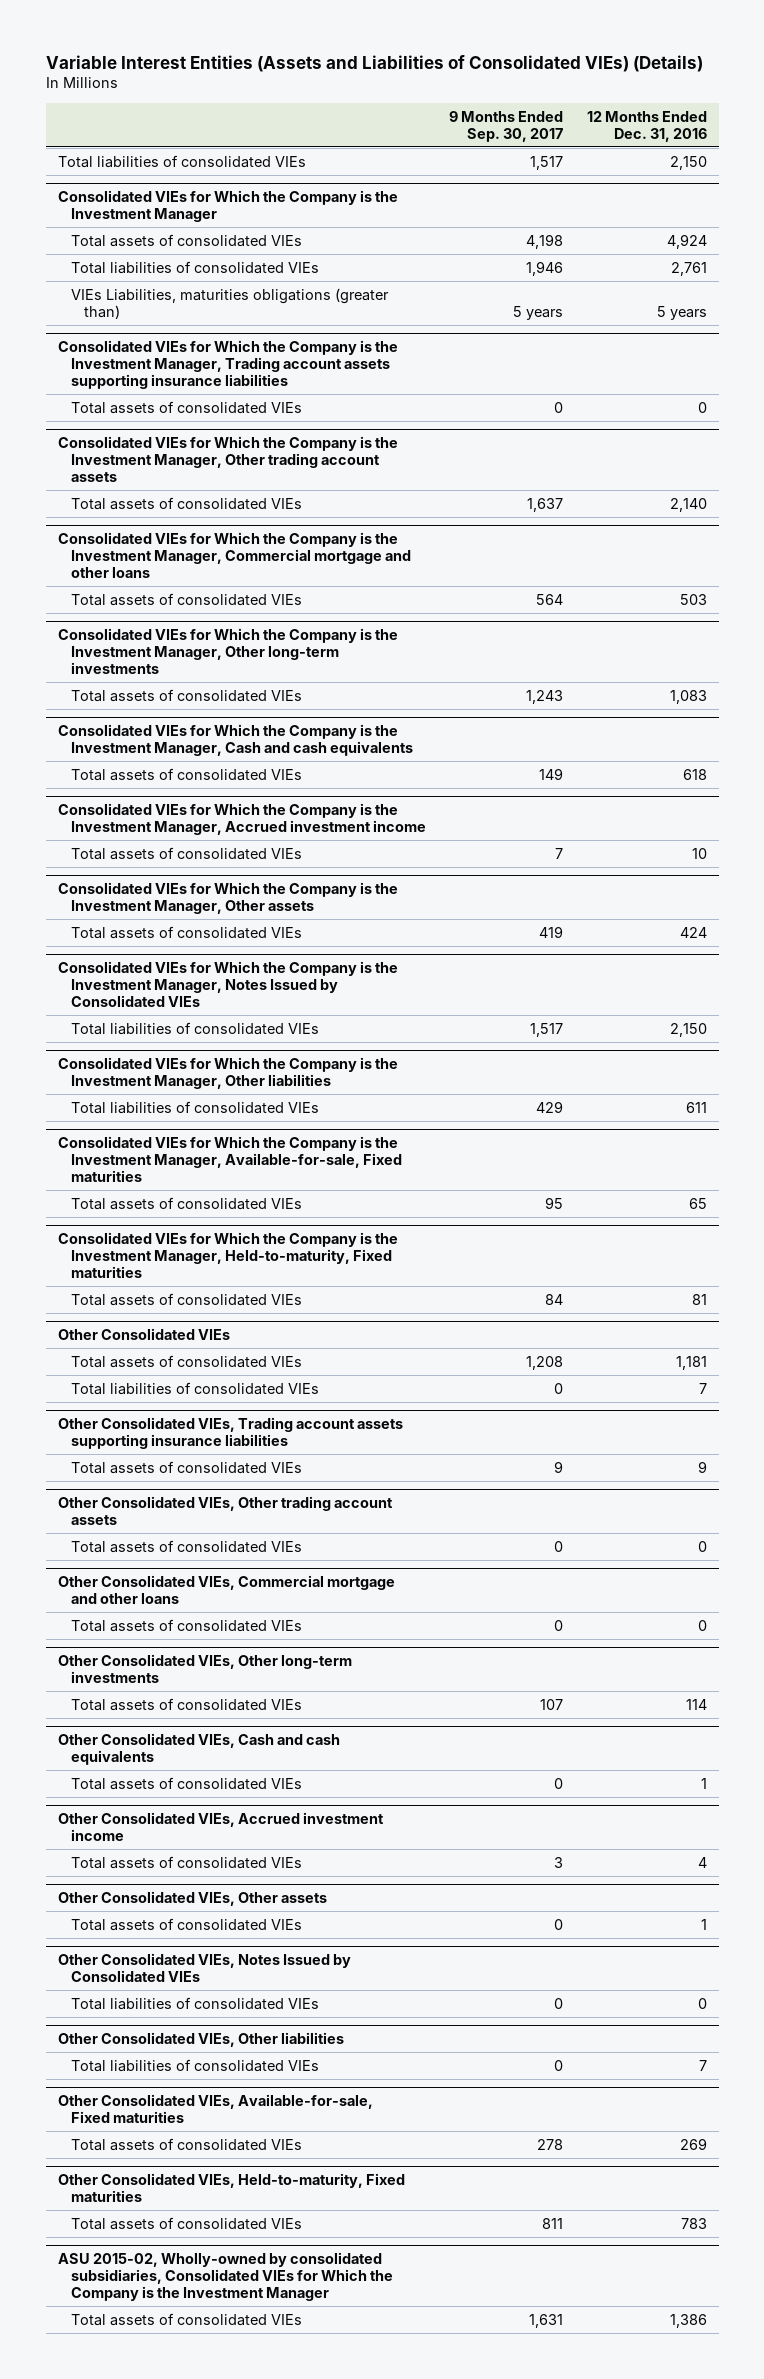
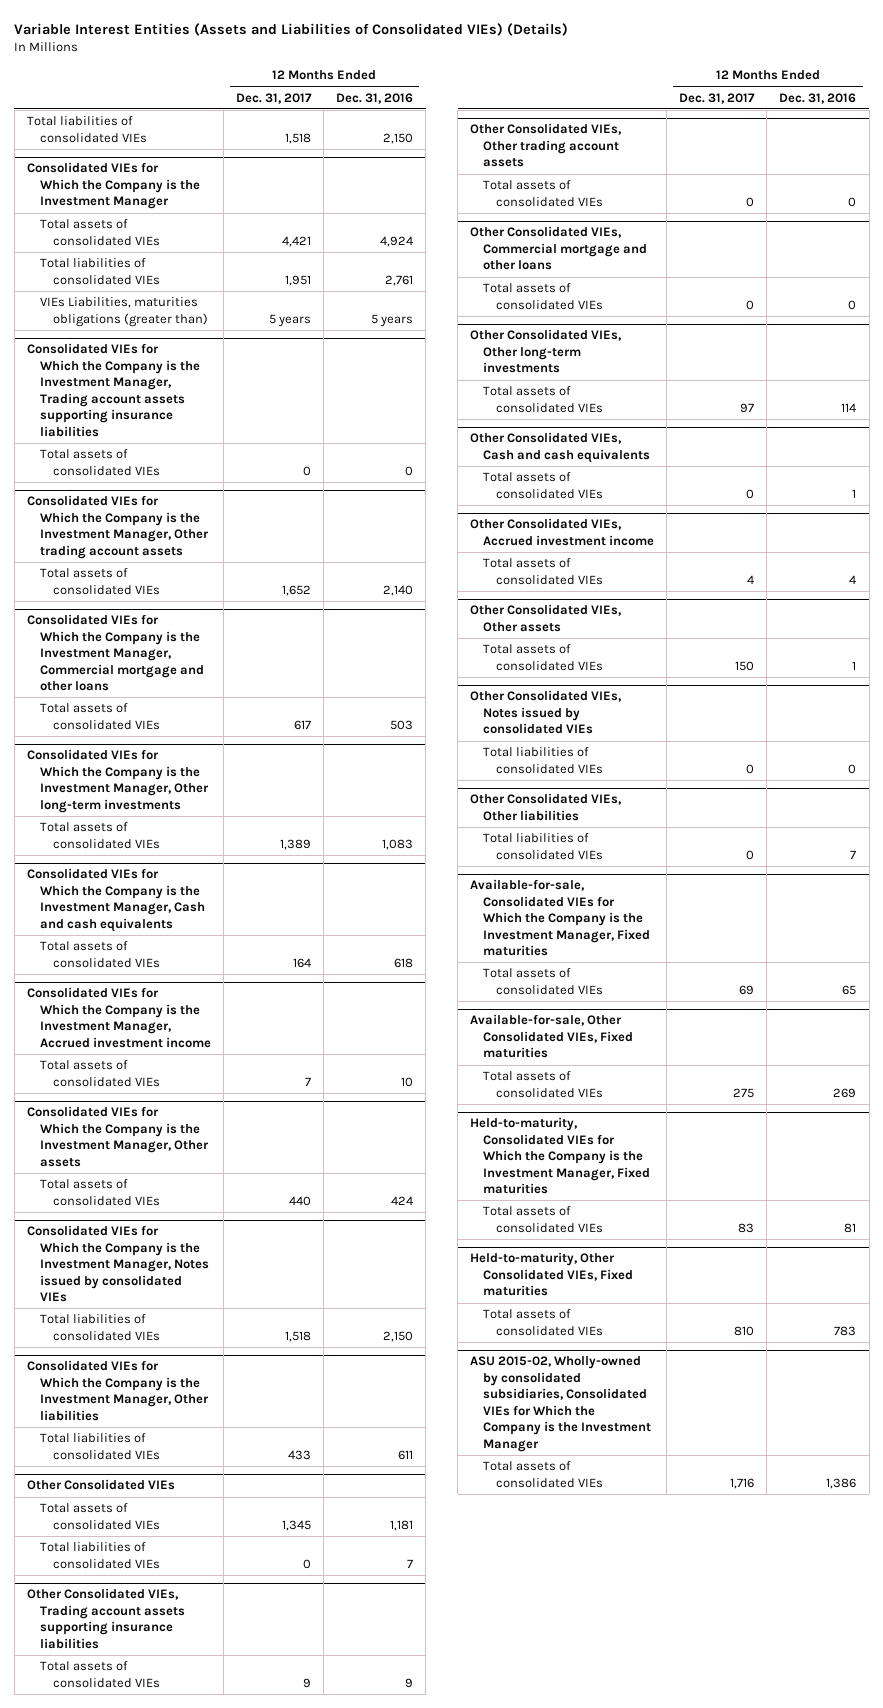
[449,110,564,142] 9 Months Ended Sep. 30, 2017 -> none
none -> [235,92,312,104] Dec. 31, 2017
[57,961,398,1008] Consolidated VIEs for Which the Company is the Investment Manager, Notes Issued by Consolidated VIEs -> [26,1225,209,1303] Consolidated VIEs for Which the Company is the Investment Manager, Notes issued by consolidated VIEs
[57,1136,402,1183] Consolidated VIEs for Which the Company is the Investment Manager, Available-for-sale, Fixed maturities -> none
[70,1196,302,1210] Total assets of consolidated VIEs -> none
[57,1232,398,1279] Consolidated VIEs for Which the Company is the Investment Manager, Held-to-maturity, Fixed maturities -> none
[70,1292,302,1306] Total assets of consolidated VIEs -> none
[57,1953,351,1983] Other Consolidated VIEs, Notes Issued by Consolidated VIEs -> [470,690,622,735] Other Consolidated VIEs, Notes issued by consolidated VIEs
none -> [470,879,651,957] Available-for-sale, Consolidated VIEs for Which the Company is the Investment Manager, Fixed maturities
none -> [483,968,604,995] Total assets of consolidated VIEs
[57,2094,373,2124] Other Consolidated VIEs, Available-for-sale, Fixed maturities -> [470,1014,634,1059] Available-for-sale, Other Consolidated VIEs, Fixed maturities
none -> [470,1117,651,1195] Held-to-maturity, Consolidated VIEs for Which the Company is the Investment Manager, Fixed maturities
none -> [483,1206,604,1233] Total assets of consolidated VIEs
[57,2173,405,2203] Other Consolidated VIEs, Held-to-maturity, Fixed maturities -> [470,1252,634,1297] Held-to-maturity, Other Consolidated VIEs, Fixed maturities

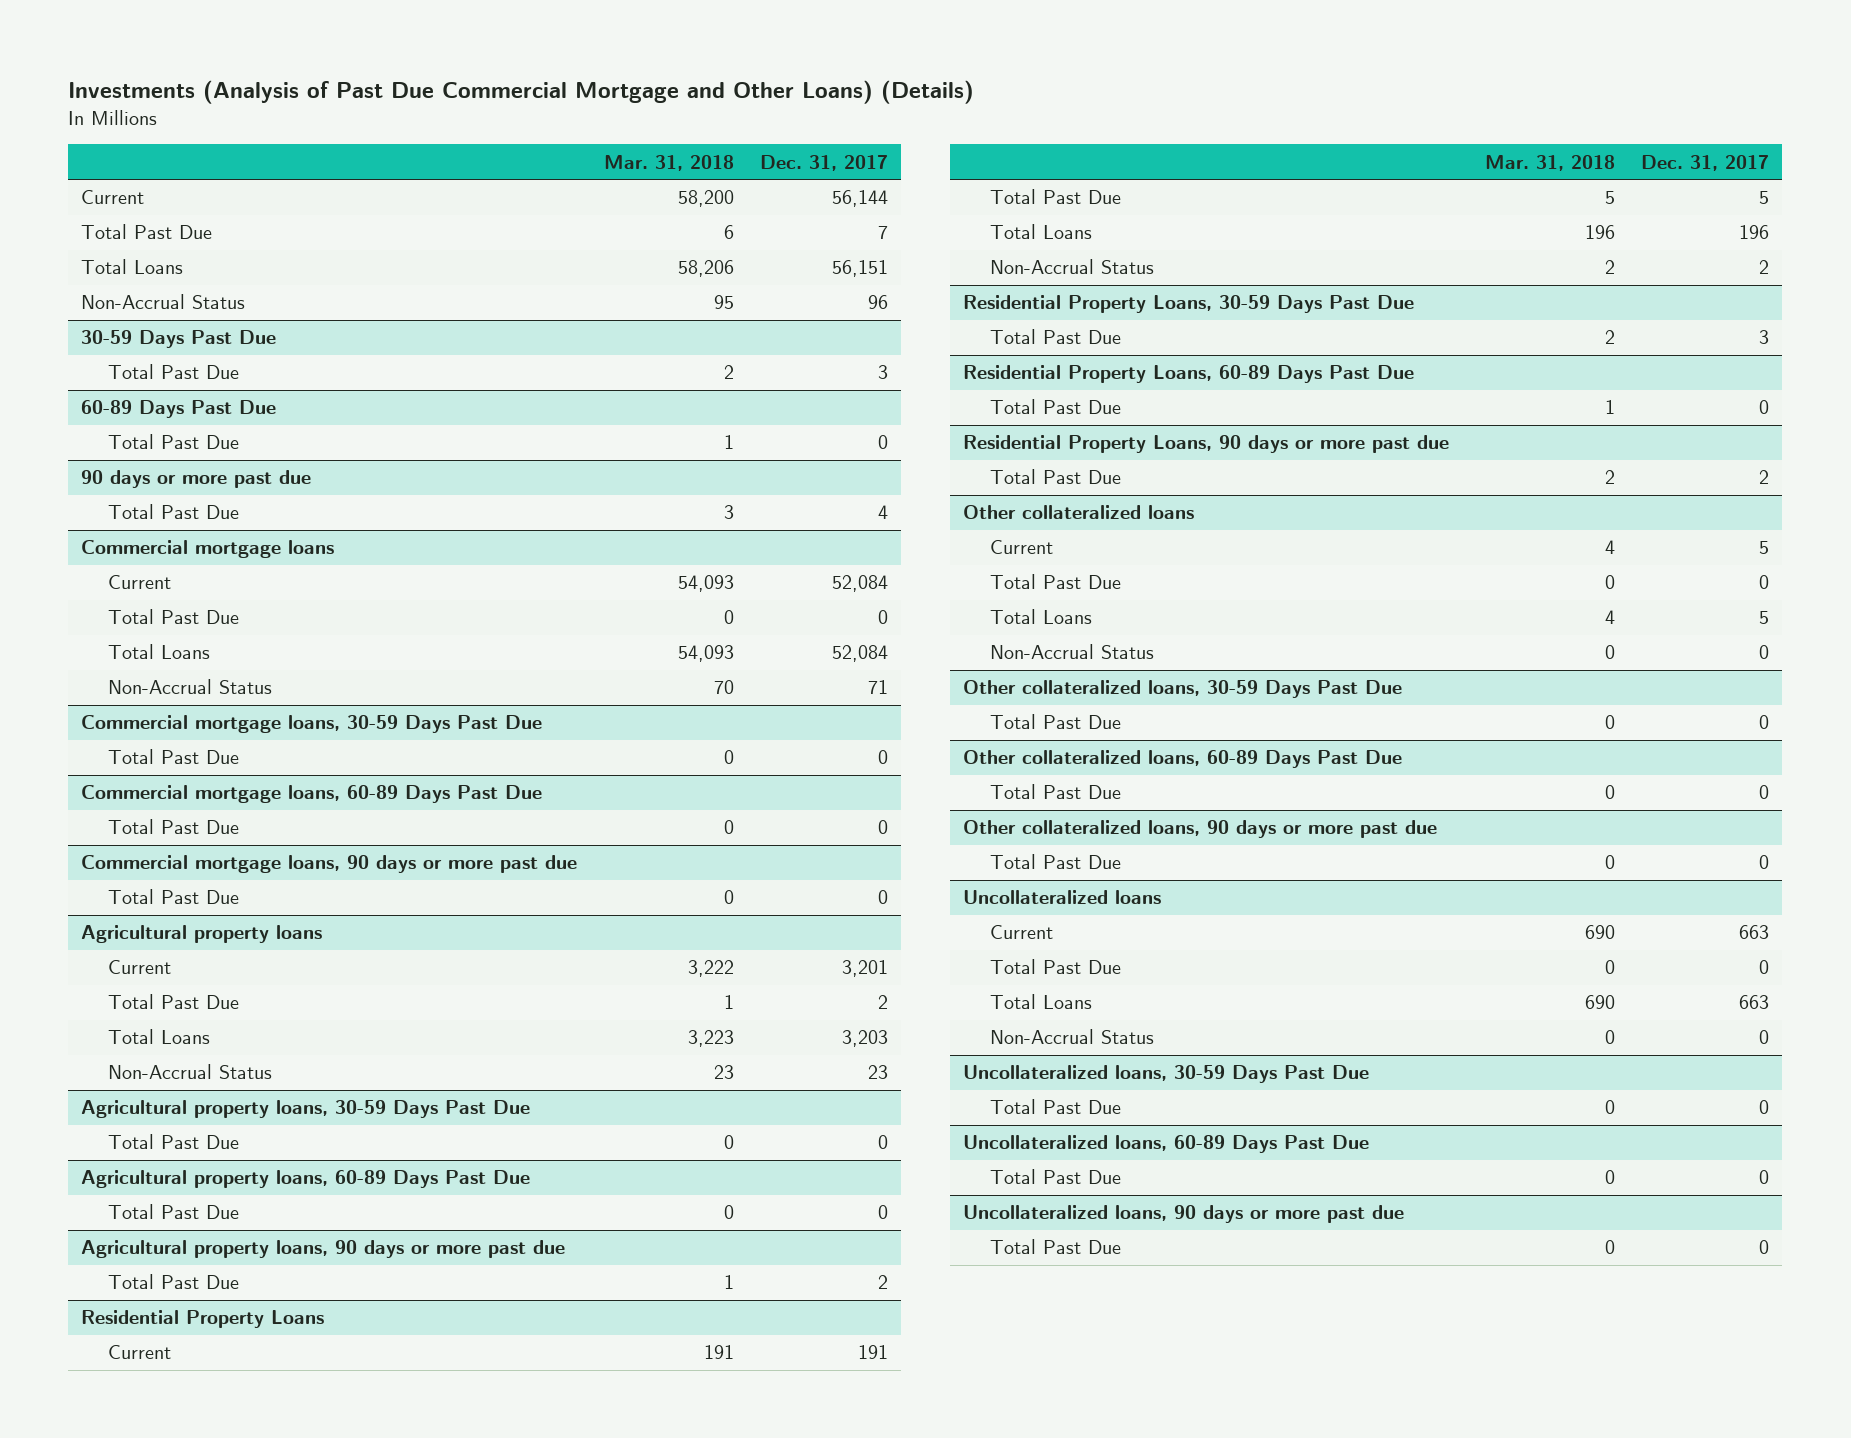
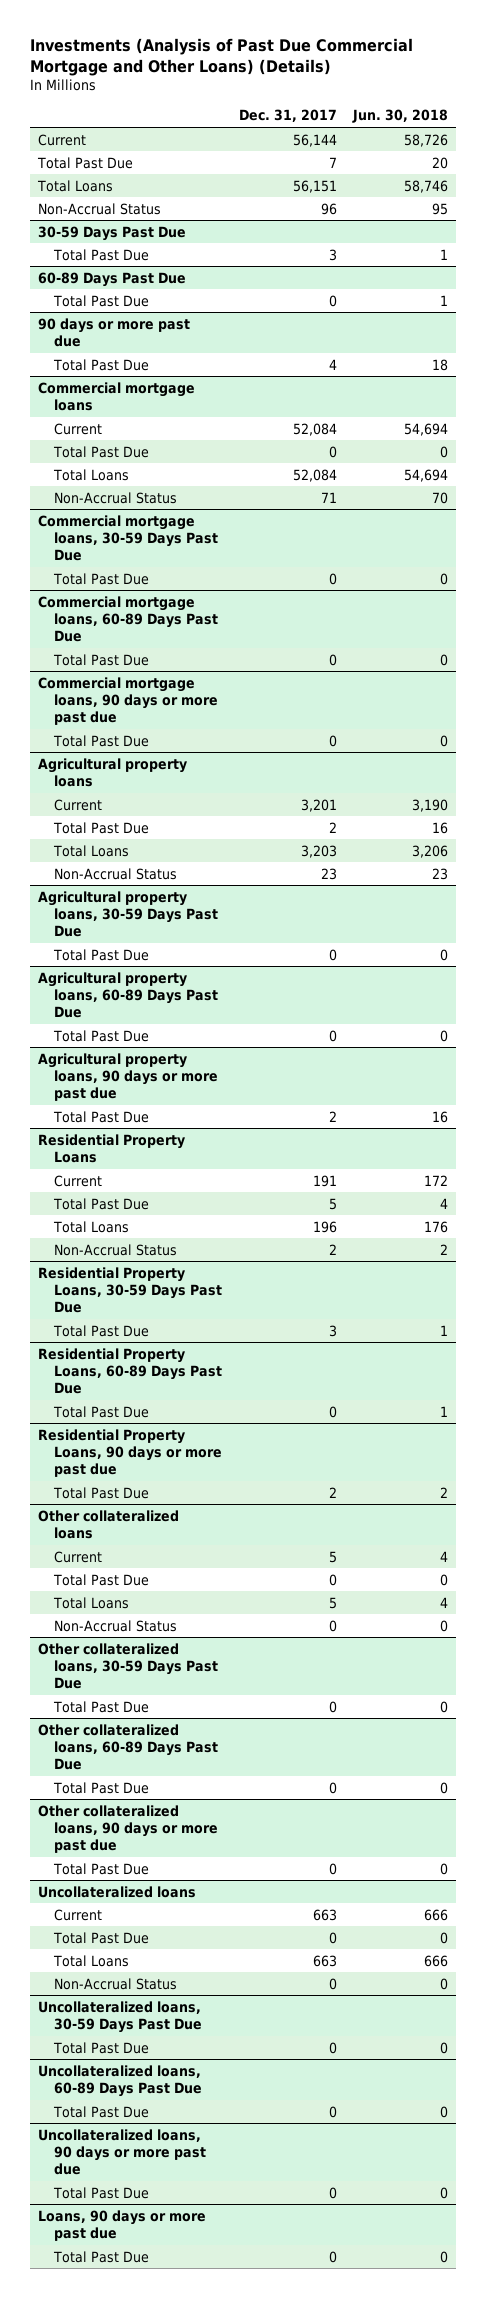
[603,154,734,171] Mar. 31, 2018 -> none
none -> [351,109,448,124] Jun. 30, 2018
none -> [38,2209,207,2241] Loans, 90 days or more past due
none -> [53,2250,150,2263] Total Past Due

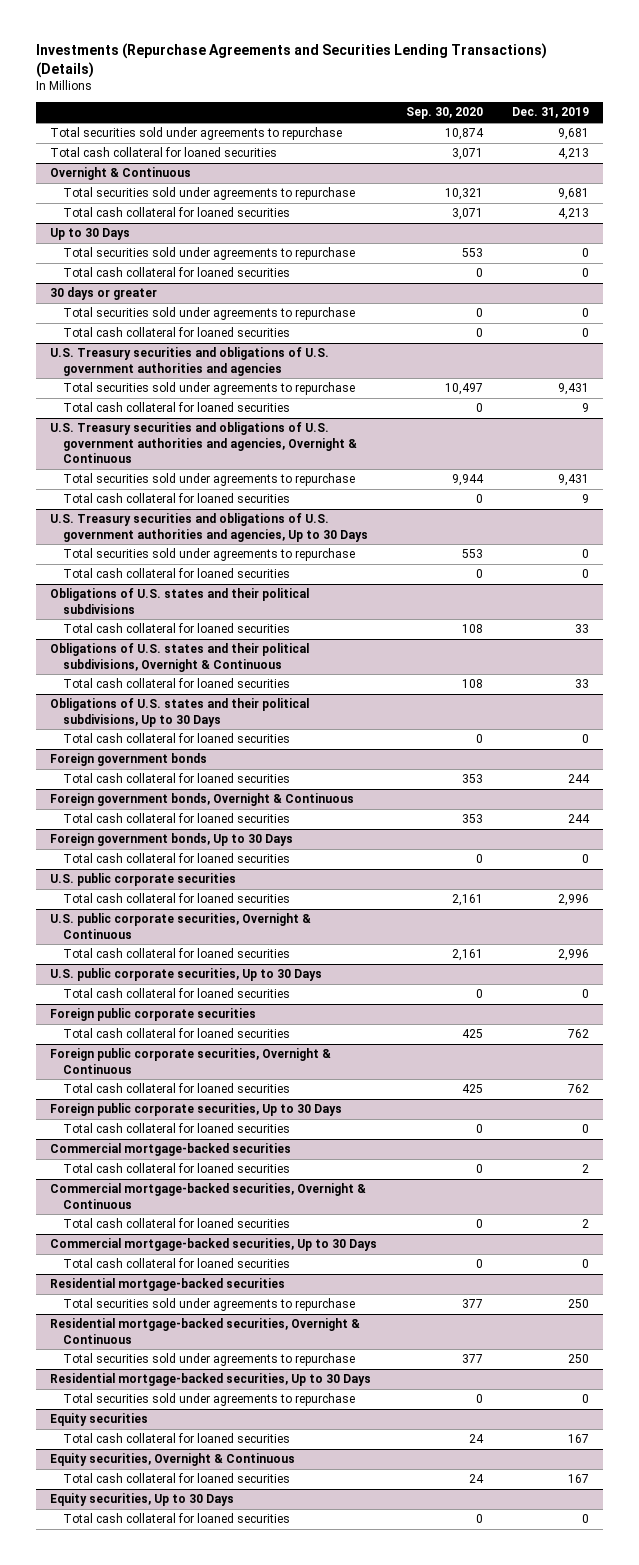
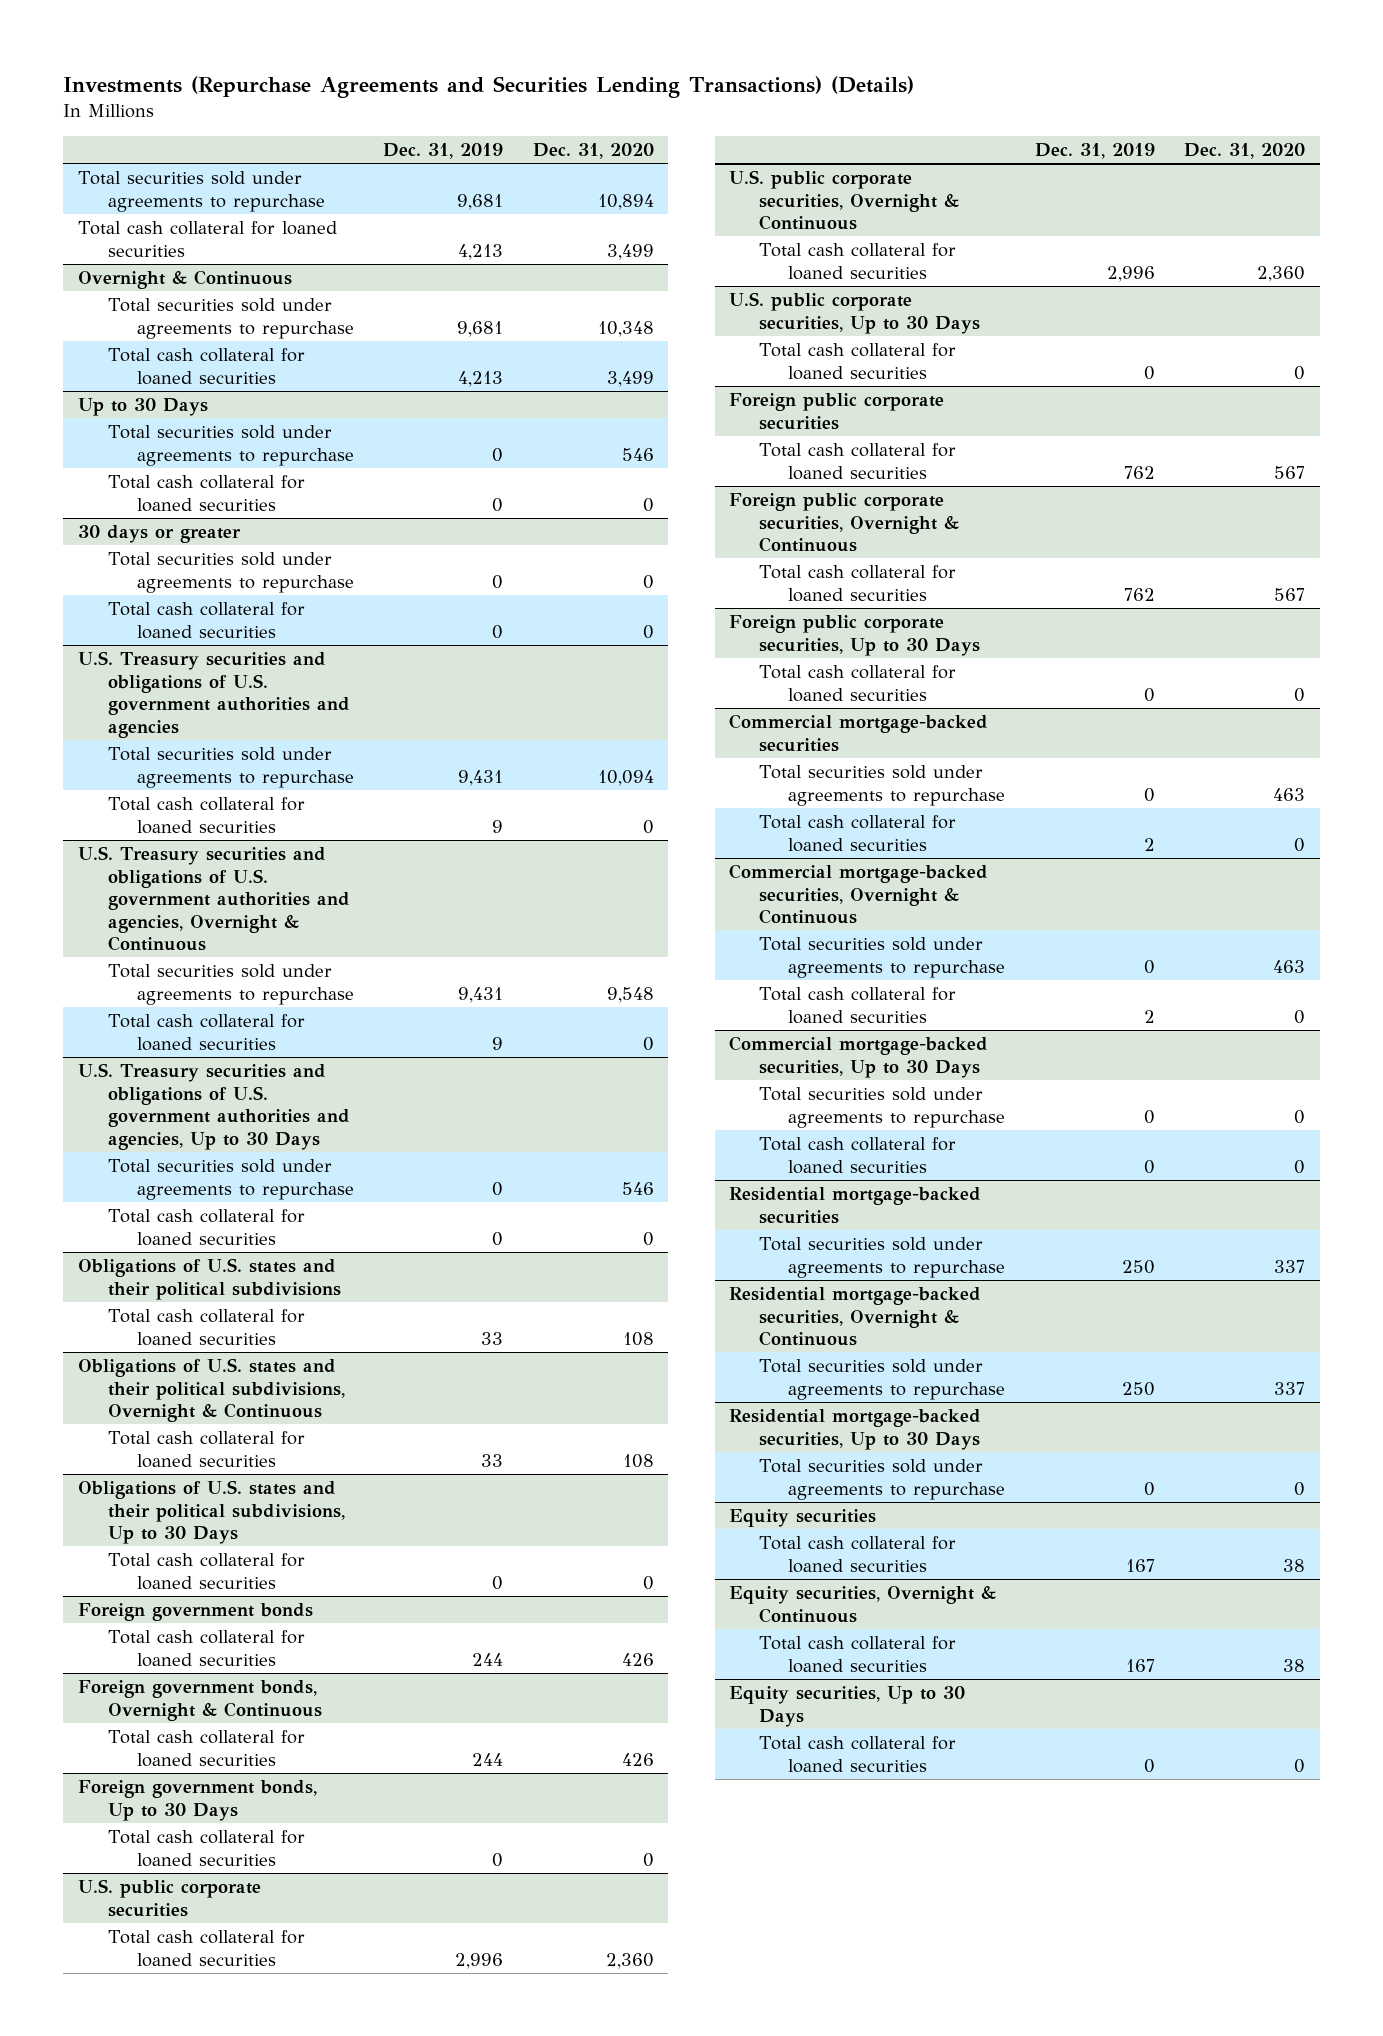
[405,107,483,120] Sep. 30, 2020 -> none
none -> [532,142,654,159] Dec. 31, 2020
none -> [758,765,1006,806] Total securities sold under agreements to repurchase
none -> [758,937,1006,978] Total securities sold under agreements to repurchase
none -> [758,1087,1006,1128] Total securities sold under agreements to repurchase

